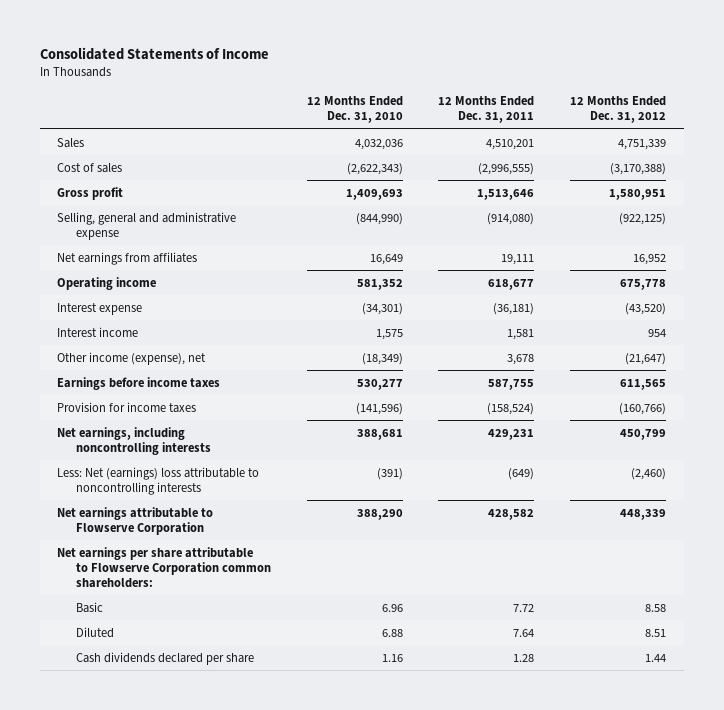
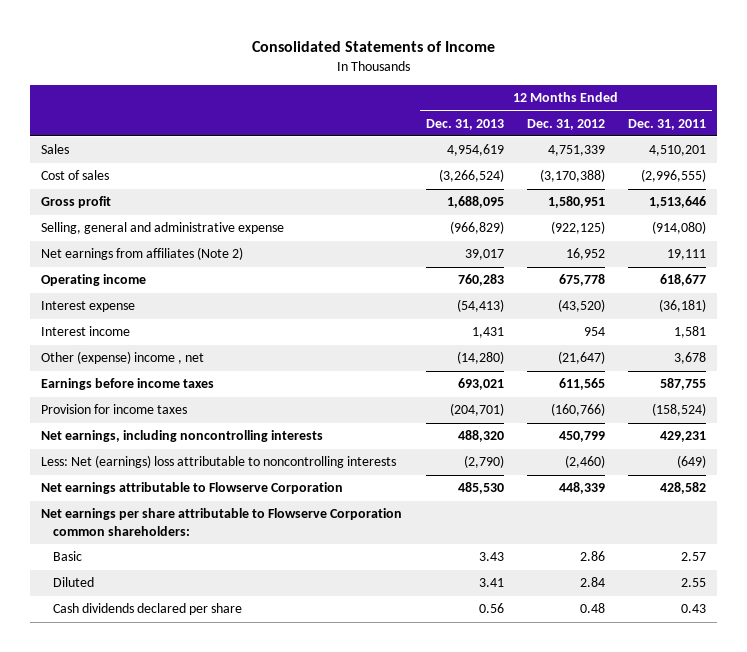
[306,96,403,124] 12 Months Ended Dec. 31, 2010 -> none
none -> [425,118,504,130] Dec. 31, 2013
[57,251,198,265] Net earnings from affiliates -> [41,247,244,261] Net earnings from affiliates (Note 2)
[57,351,207,365] Other income (expense), net -> [41,351,205,365] Other (expense) income , net
[513,603,535,612] 7.72 -> [680,552,706,562] 2.57
[645,603,667,612] 8.58 -> [579,551,605,562] 2.86
[513,628,535,637] 7.64 -> [680,578,706,588] 2.55
[645,628,667,637] 8.51 -> [579,577,605,588] 2.84
[513,653,535,662] 1.28 -> [680,604,706,614] 0.43
[645,653,667,662] 1.44 -> [579,603,605,614] 0.48

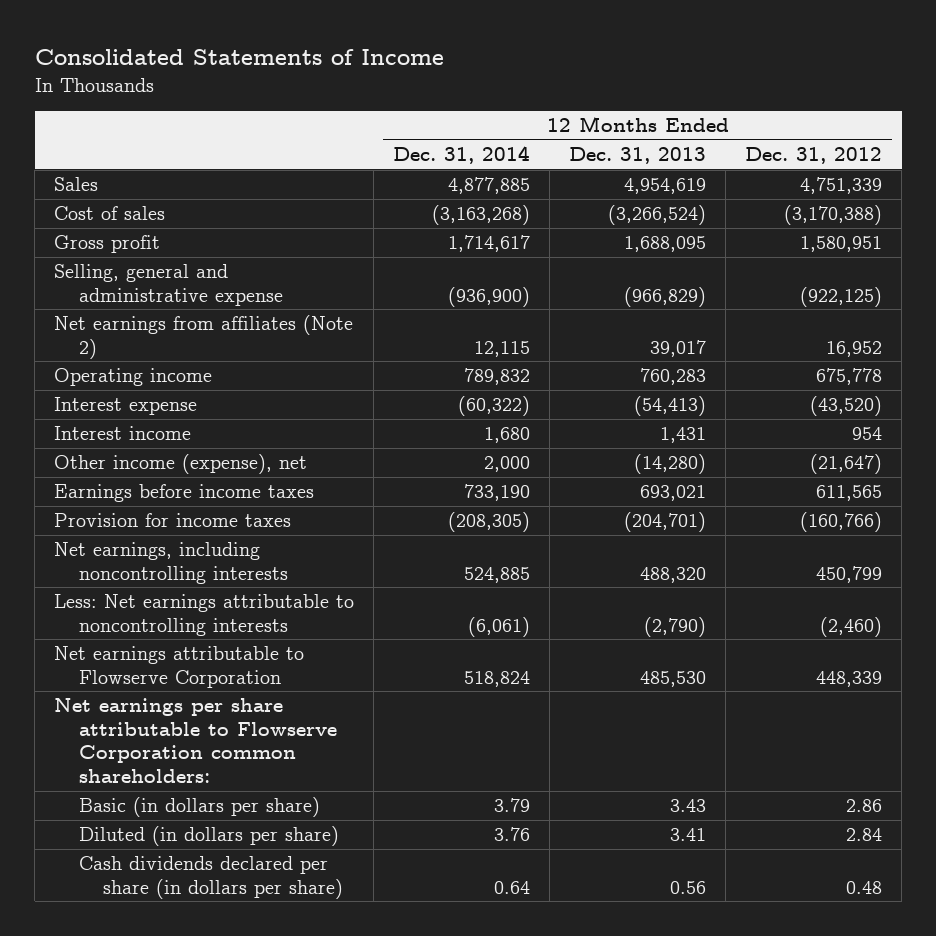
[627,118,706,130] Dec. 31, 2011 -> none
none -> [393,146,531,165] Dec. 31, 2014
[41,351,205,365] Other (expense) income , net -> [54,454,308,475] Other income (expense), net
[41,455,397,469] Less: Net (earnings) loss attributable to noncontrolling interests -> [54,594,355,636] Less: Net earnings attributable to noncontrolling interests
[52,551,82,562] Basic -> [78,797,320,818] Basic (in dollars per share)
[52,577,94,588] Diluted -> [78,826,339,847] Diluted (in dollars per share)
[52,603,242,616] Cash dividends declared per share -> [78,856,344,899] Cash dividends declared per share (in dollars per share)

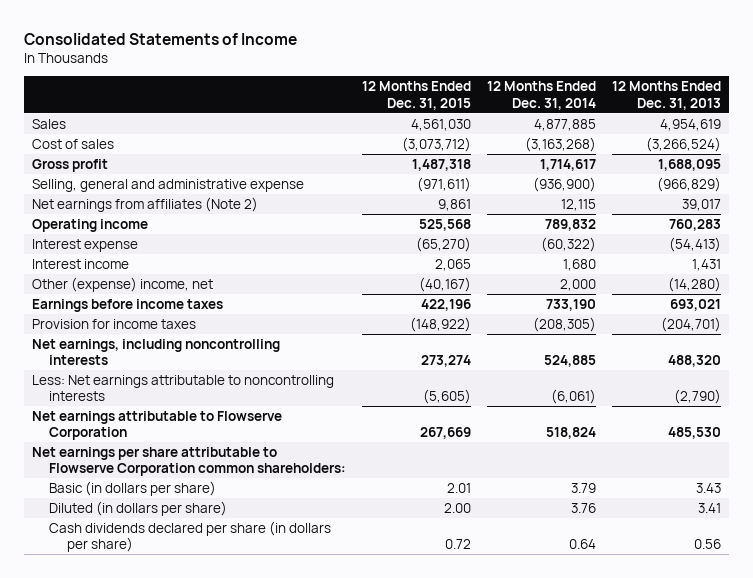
[745,147,883,165] Dec. 31, 2012 -> none
none -> [362,81,472,110] 12 Months Ended Dec. 31, 2015
[54,454,308,475] Other income (expense), net -> [32,276,214,292] Other (expense) income, net

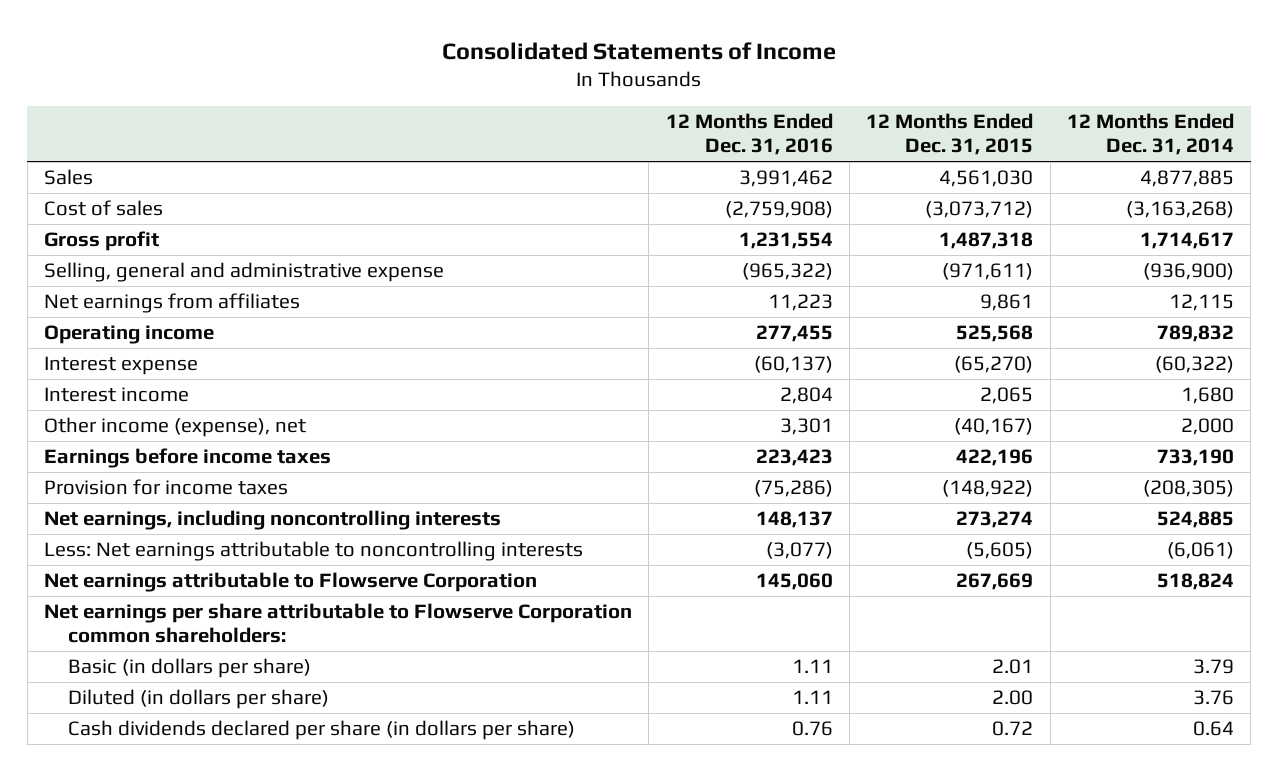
[611,81,721,110] 12 Months Ended Dec. 31, 2013 -> none
none -> [665,113,833,156] 12 Months Ended Dec. 31, 2016
[32,196,259,212] Net earnings from affiliates (Note 2) -> [44,292,301,313] Net earnings from affiliates
[32,276,214,292] Other (expense) income, net -> [44,416,307,437] Other income (expense), net

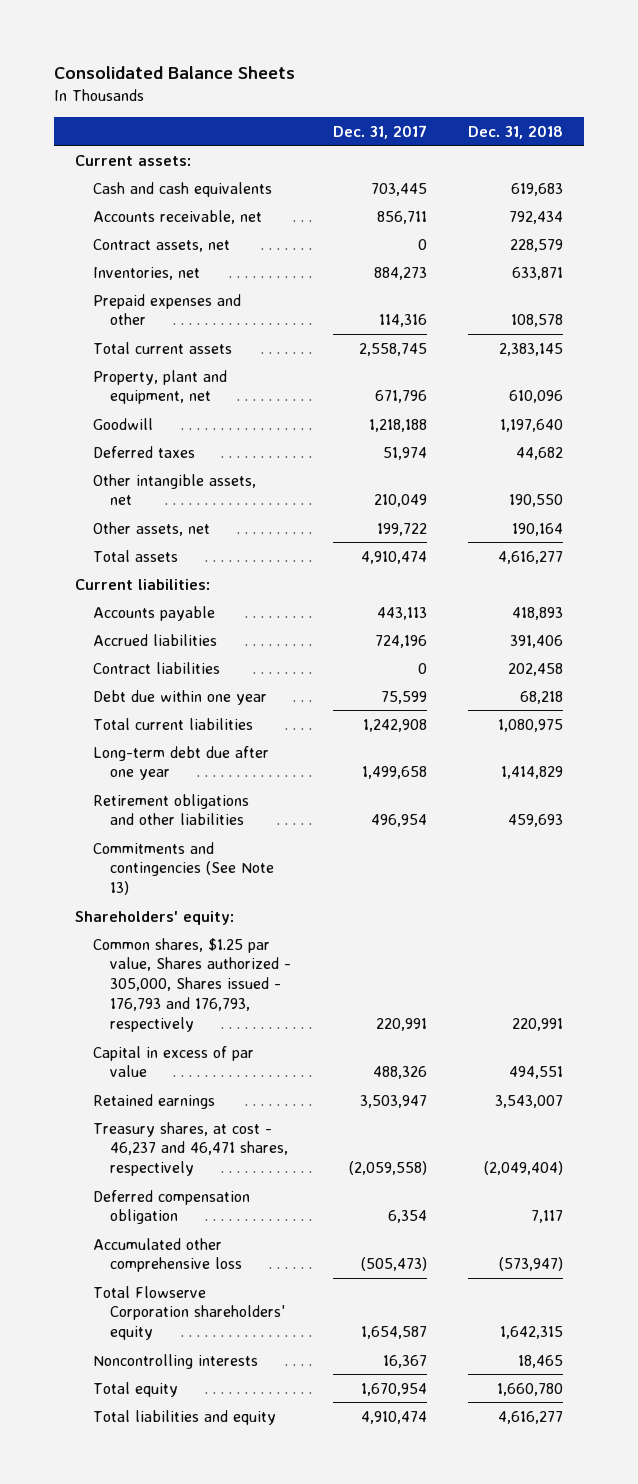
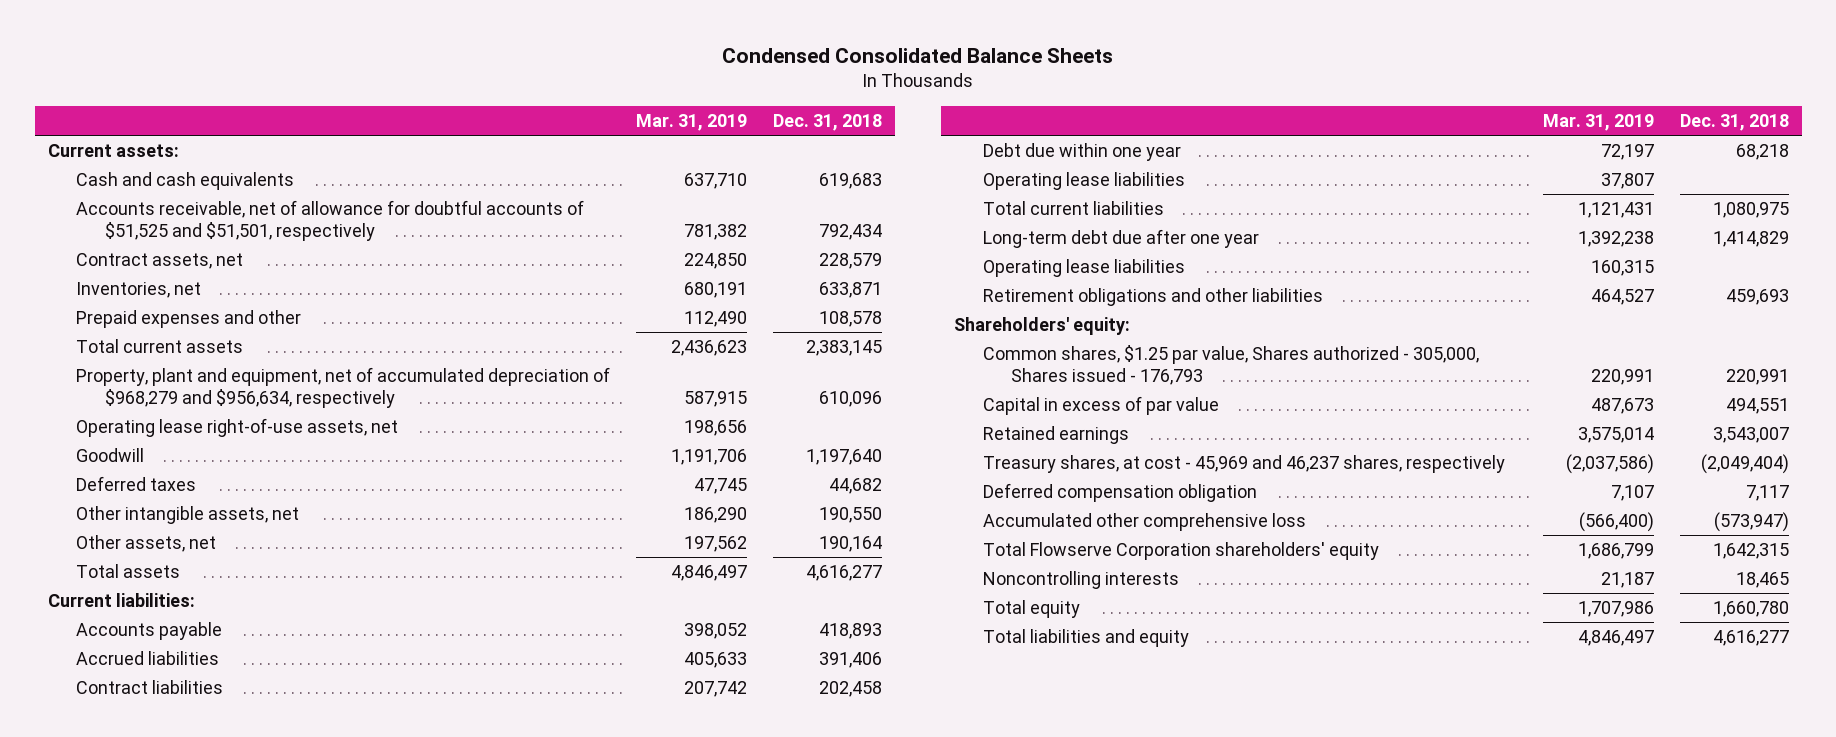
[54,66,296,80] Consolidated Balance Sheets -> [722,47,1114,63] Condensed Consolidated Balance Sheets
[332,124,427,139] Dec. 31, 2017 -> none
none -> [636,113,748,131] Mar. 31, 2019
[92,209,262,224] Accounts receivable, net -> [76,200,585,241] Accounts receivable, net of allowance for doubtful accounts of $51,525 and $51,501, respectively
[92,369,227,405] Property, plant and equipment, net -> [76,367,611,408] Property, plant and equipment, net of accumulated depreciation of $968,279 and $956,634, respectively
none -> [76,418,399,438] Operating lease right-of-use assets, net
none -> [982,172,1185,191] Operating lease liabilities
none -> [982,259,1185,278] Operating lease liabilities
[92,841,274,896] Commitments and contingencies (See Note 13) -> none
[92,937,291,1033] Common shares, $1.25 par value, Shares authorized - 305,000, Shares issued - 176,793 and 176,793, respectively -> [982,345,1479,385] Common shares, $1.25 par value, Shares authorized - 305,000, Shares issued - 176,793
[92,1121,288,1177] Treasury shares, at cost - 46,237 and 46,471 shares, respectively -> [982,455,1505,474] Treasury shares, at cost - 45,969 and 46,237 shares, respectively

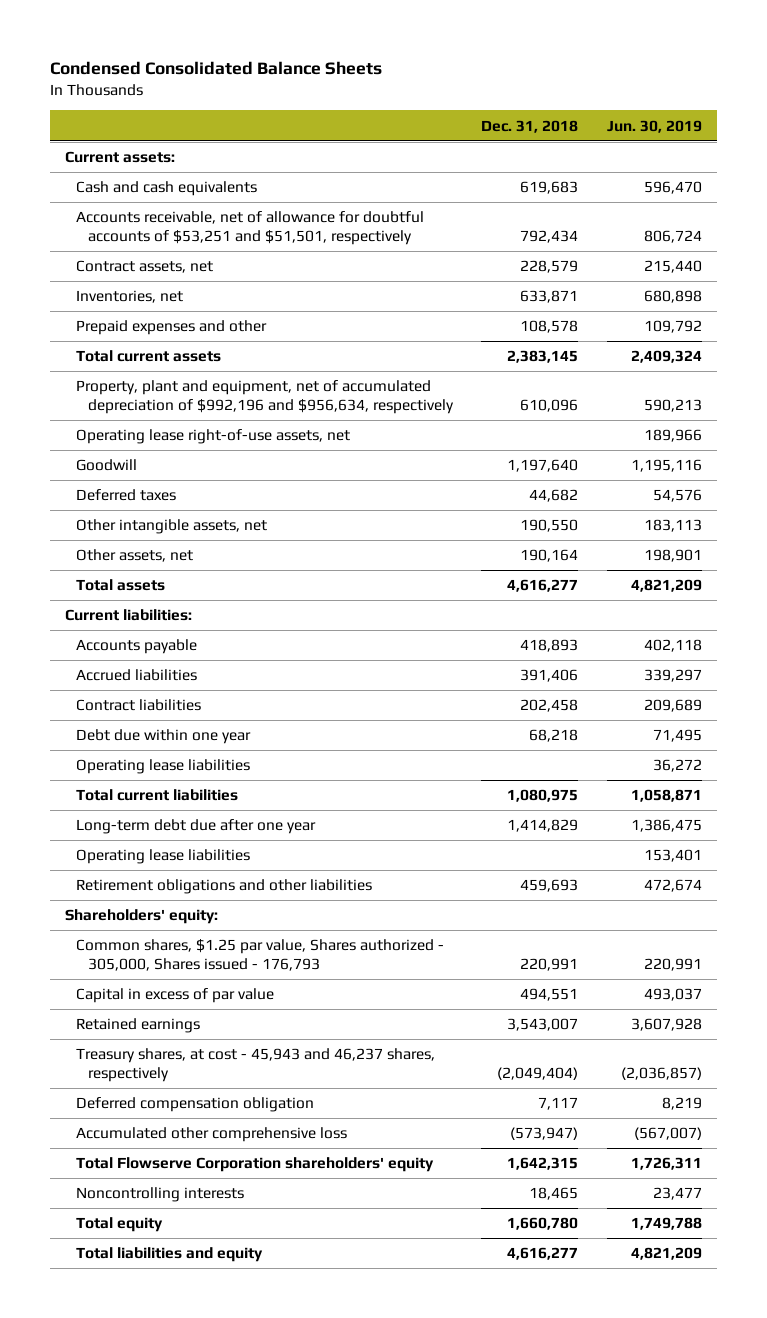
[636,113,748,131] Mar. 31, 2019 -> none
none -> [607,119,703,133] Jun. 30, 2019
[76,200,585,241] Accounts receivable, net of allowance for doubtful accounts of $51,525 and $51,501, respectively -> [76,211,425,246] Accounts receivable, net of allowance for doubtful accounts of $53,251 and $51,501, respectively
[76,367,611,408] Property, plant and equipment, net of accumulated depreciation of $968,279 and $956,634, respectively -> [76,380,454,415] Property, plant and equipment, net of accumulated depreciation of $992,196 and $956,634, respectively
[982,455,1505,474] Treasury shares, at cost - 45,969 and 46,237 shares, respectively -> [76,1048,436,1083] Treasury shares, at cost - 45,943 and 46,237 shares, respectively

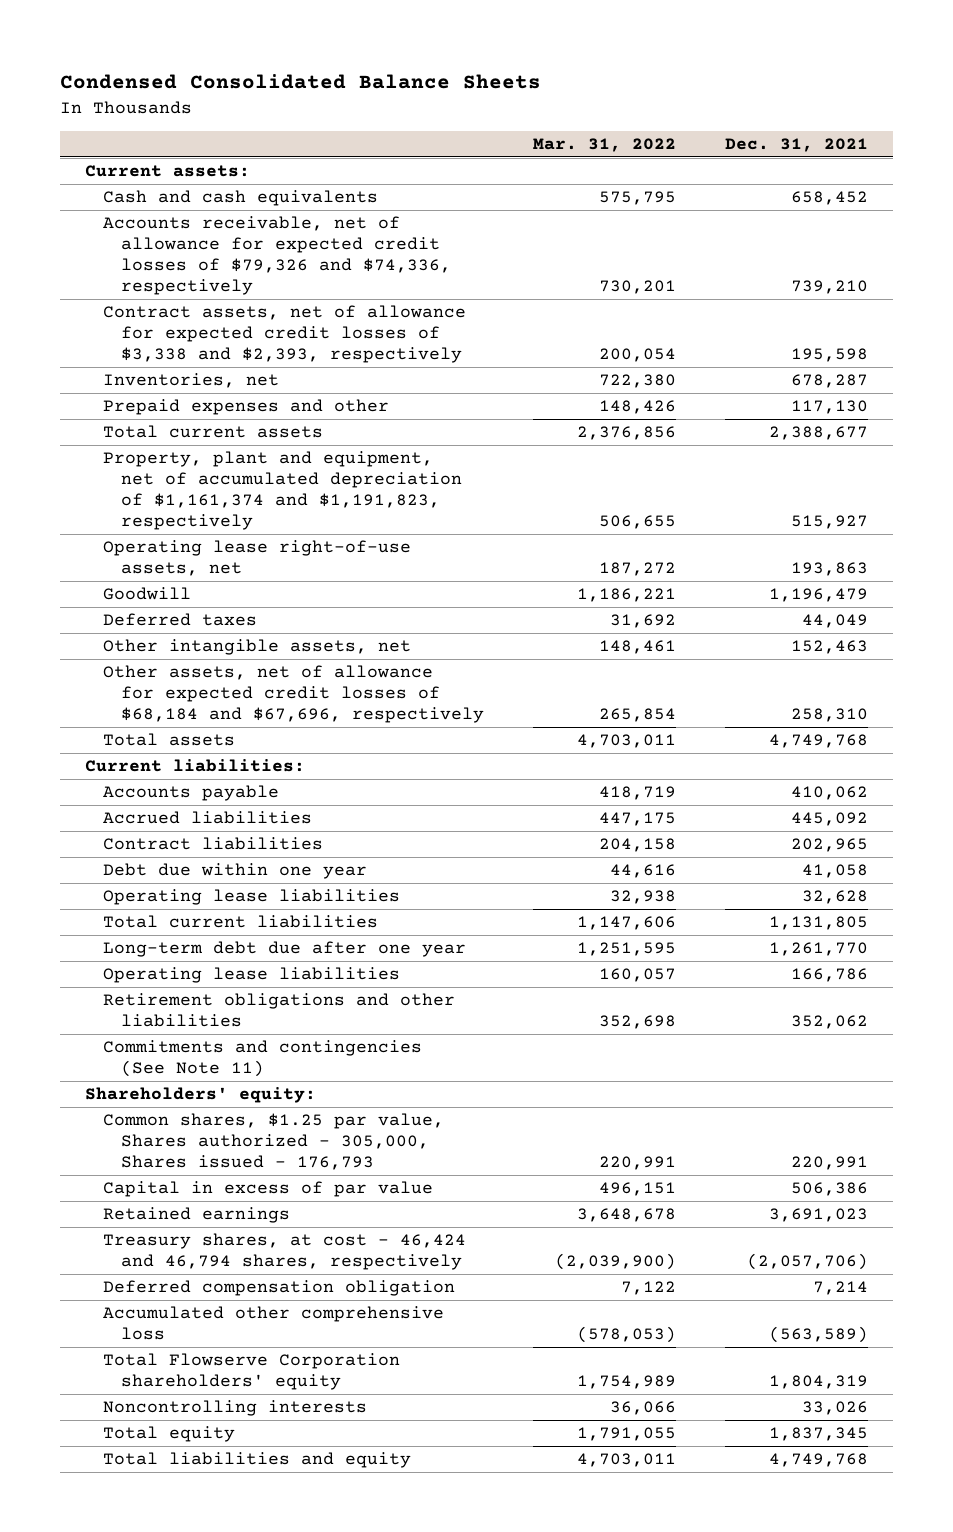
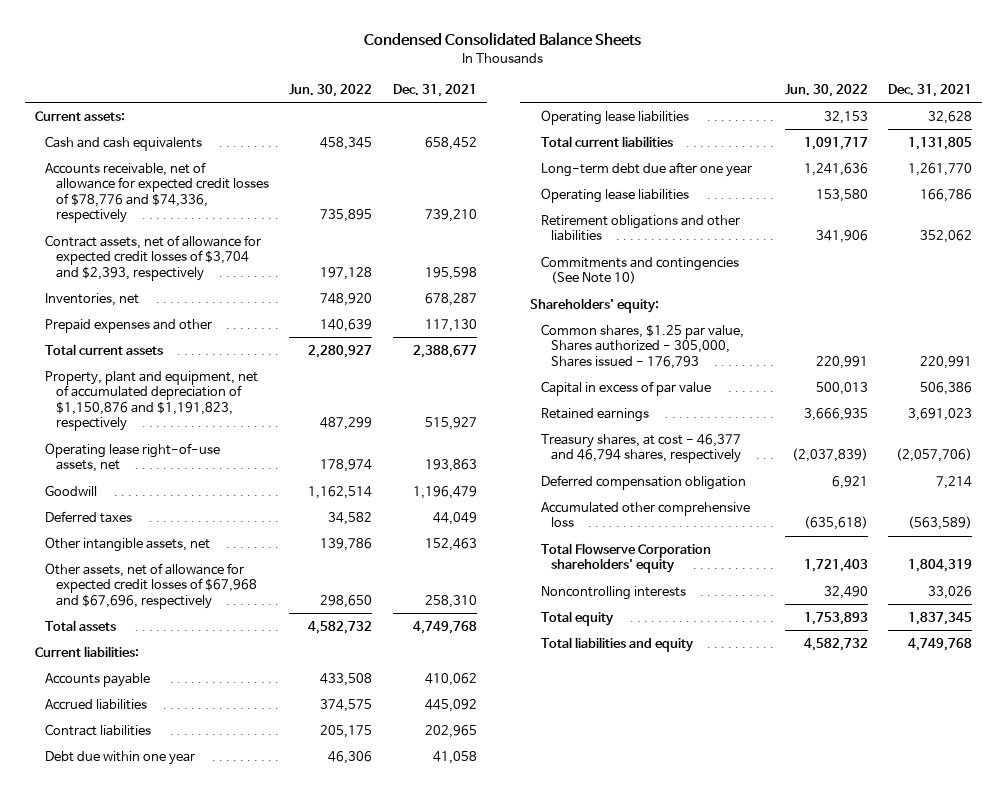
[533,138,677,153] Mar. 31, 2022 -> none
none -> [289,84,373,98] Jun. 30, 2022
[102,216,452,295] Accounts receivable, net of allowance for expected credit losses of $79,326 and $74,336, respectively -> [45,161,270,224] Accounts receivable, net of allowance for expected credit losses of $78,776 and $74,336, respectively
[102,305,466,363] Contract assets, net of allowance for expected credit losses of $3,338 and $2,393, respectively -> [45,234,262,281] Contract assets, net of allowance for expected credit losses of $3,704 and $2,393, respectively
[102,451,463,530] Property, plant and equipment, net of accumulated depreciation of $1,161,374 and $1,191,823, respectively -> [45,370,259,432] Property, plant and equipment, net of accumulated depreciation of $1,150,876 and $1,191,823, respectively
[102,665,485,723] Other assets, net of allowance for expected credit losses of $68,184 and $67,696, respectively -> [45,562,258,609] Other assets, net of allowance for expected credit losses of $67,968 and $67,696, respectively
[102,1040,422,1078] Commitments and contingencies (See Note 11) -> [540,255,739,285] Commitments and contingencies (See Note 10)
[102,1233,466,1271] Treasury shares, at cost - 46,424 and 46,794 shares, respectively -> [540,433,742,464] Treasury shares, at cost - 46,377 and 46,794 shares, respectively

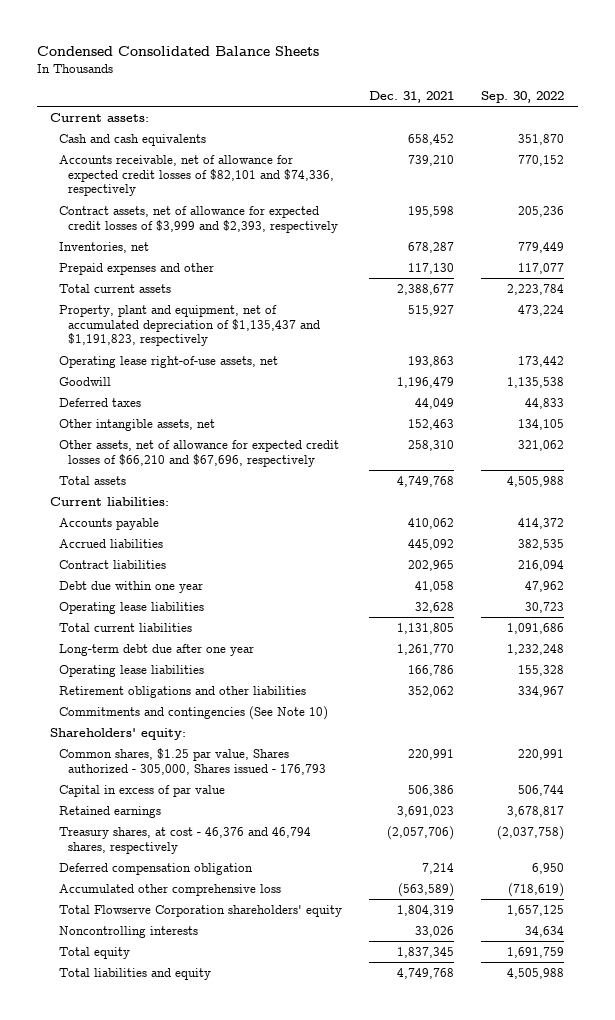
[289,84,373,98] Jun. 30, 2022 -> none
none -> [481,90,565,103] Sep. 30, 2022
[45,161,270,224] Accounts receivable, net of allowance for expected credit losses of $78,776 and $74,336, respectively -> [59,154,335,197] Accounts receivable, net of allowance for expected credit losses of $82,101 and $74,336, respectively
[45,234,262,281] Contract assets, net of allowance for expected credit losses of $3,704 and $2,393, respectively -> [59,205,339,233] Contract assets, net of allowance for expected credit losses of $3,999 and $2,393, respectively
[45,370,259,432] Property, plant and equipment, net of accumulated depreciation of $1,150,876 and $1,191,823, respectively -> [59,304,321,347] Property, plant and equipment, net of accumulated depreciation of $1,135,437 and $1,191,823, respectively
[45,562,258,609] Other assets, net of allowance for expected credit losses of $67,968 and $67,696, respectively -> [59,439,340,467] Other assets, net of allowance for expected credit losses of $66,210 and $67,696, respectively
[540,433,742,464] Treasury shares, at cost - 46,377 and 46,794 shares, respectively -> [59,826,312,854] Treasury shares, at cost - 46,376 and 46,794 shares, respectively

